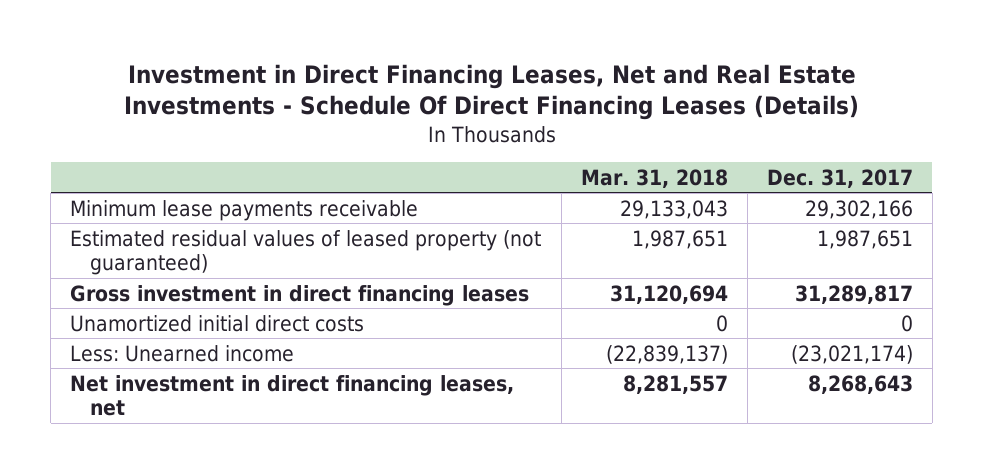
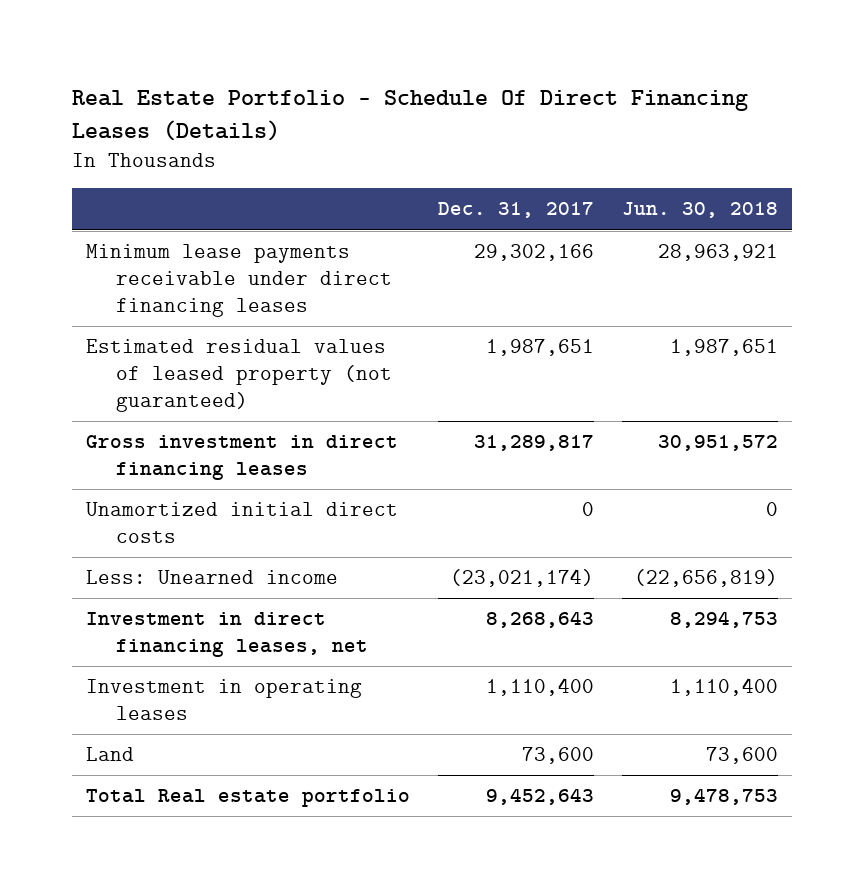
[123,63,859,121] Investment in Direct Financing Leases, Net and Real Estate Investments - Schedule Of Direct Financing Leases (Details) -> [71,89,748,141] Real Estate Portfolio - Schedule Of Direct Financing Leases (Details)
[580,168,728,188] Mar. 31, 2018 -> none
none -> [621,202,778,219] Jun. 30, 2018
[70,199,419,221] Minimum lease payments receivable -> [85,244,393,317] Minimum lease payments receivable under direct financing leases
[70,374,515,417] Net investment in direct financing leases, net -> [85,612,369,657] Investment in direct financing leases, net
none -> [85,679,362,720] Investment in operating leases
none -> [85,747,134,762] Land
none -> [85,789,410,808] Total Real estate portfolio

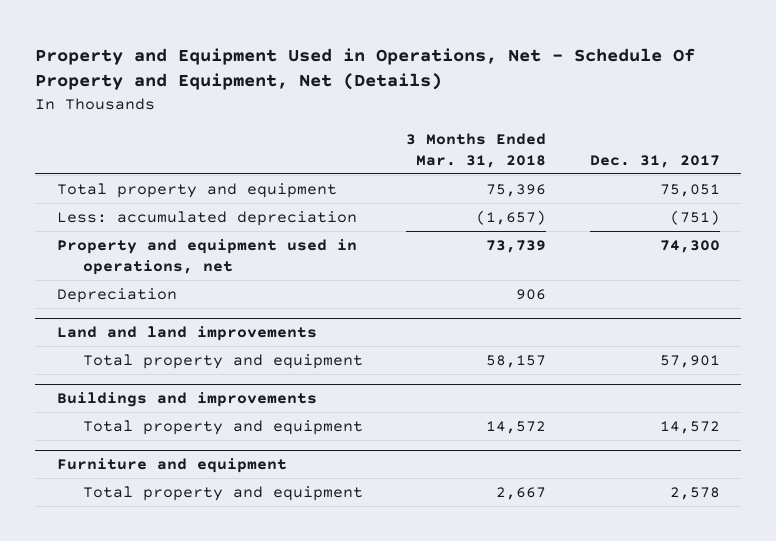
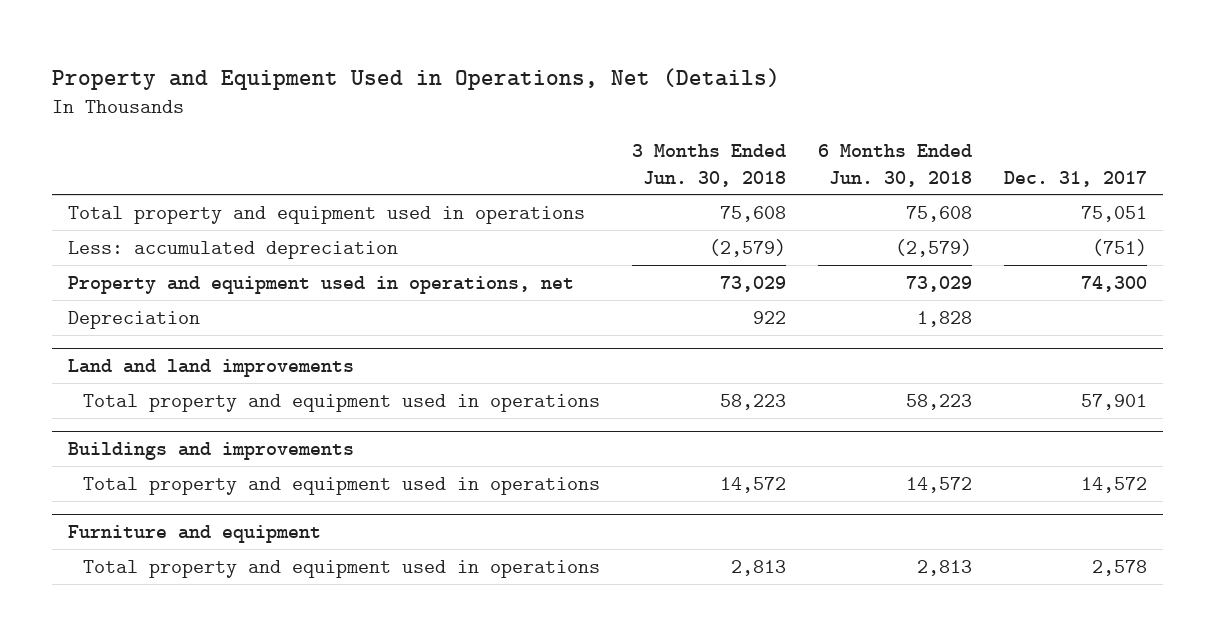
[34,47,695,91] Property and Equipment Used in Operations, Net - Schedule Of Property and Equipment, Net (Details) -> [52,67,781,90] Property and Equipment Used in Operations, Net (Details)
[406,132,547,168] 3 Months Ended Mar. 31, 2018 -> none
none -> [632,144,787,187] 3 Months Ended Jun. 30, 2018
none -> [818,144,973,187] 6 Months Ended Jun. 30, 2018
[56,182,337,198] Total property and equipment -> [68,205,586,224] Total property and equipment used in operations
[82,353,363,369] Total property and equipment -> [83,393,601,412] Total property and equipment used in operations
[82,419,363,435] Total property and equipment -> [83,476,601,495] Total property and equipment used in operations
[82,485,363,501] Total property and equipment -> [83,559,601,578] Total property and equipment used in operations

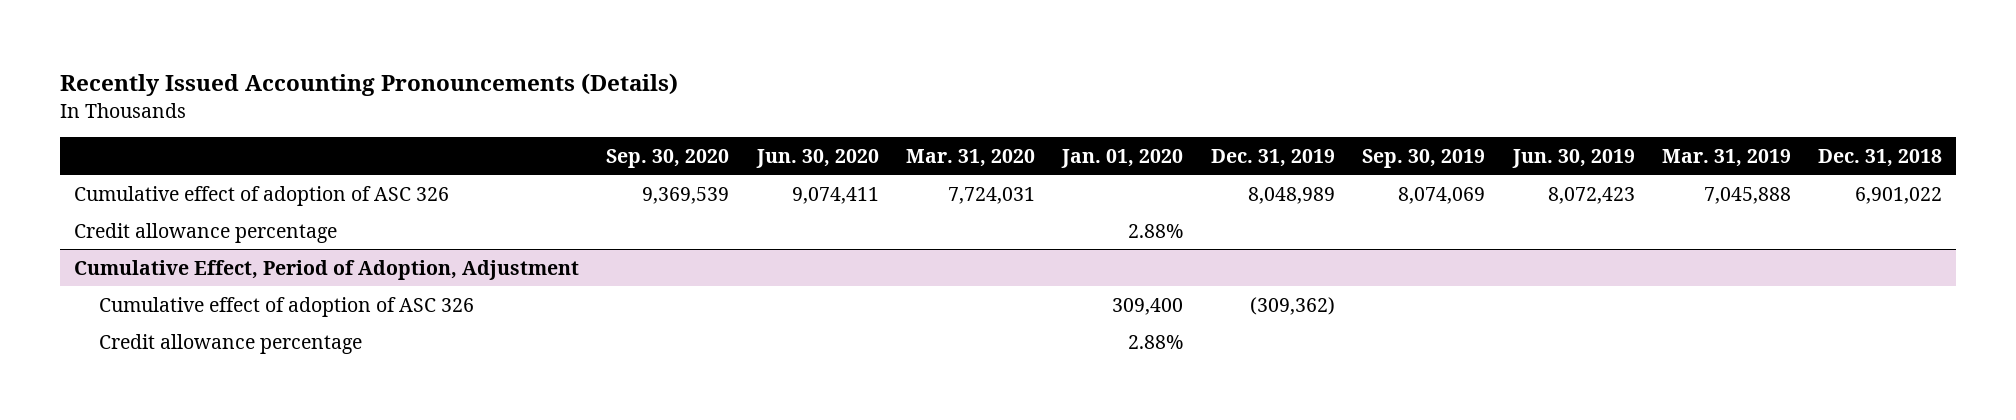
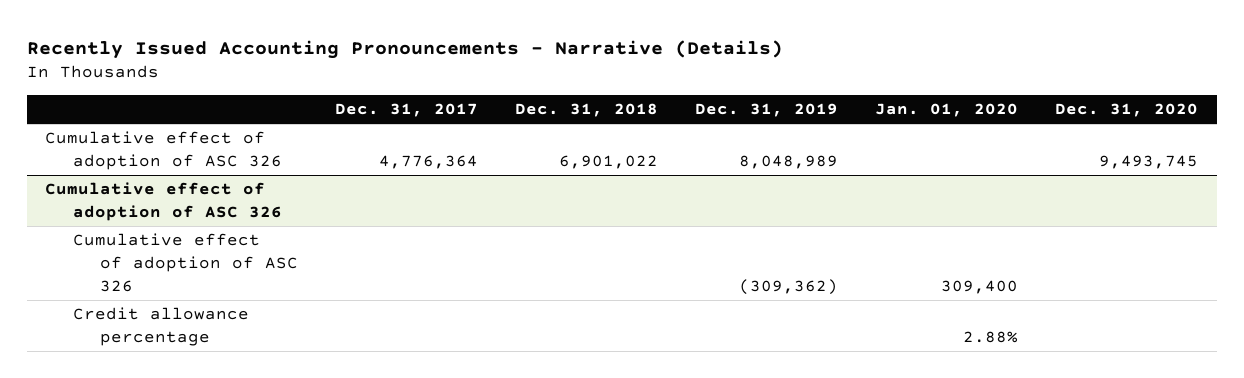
[60,72,679,96] Recently Issued Accounting Pronouncements (Details) -> [26,39,783,59] Recently Issued Accounting Pronouncements - Narrative (Details)
[606,148,730,168] Sep. 30, 2020 -> none
[755,148,879,168] Jun. 30, 2020 -> none
[906,148,1036,167] Mar. 31, 2020 -> none
[1362,148,1486,168] Sep. 30, 2019 -> none
[1511,148,1635,168] Jun. 30, 2019 -> none
[1661,148,1791,167] Mar. 31, 2019 -> none
none -> [335,103,479,118] Dec. 31, 2017
none -> [1055,103,1199,118] Dec. 31, 2020
[73,222,337,243] Credit allowance percentage -> none
[73,259,579,280] Cumulative Effect, Period of Adoption, Adjustment -> [45,182,282,221] Cumulative effect of adoption of ASC 326

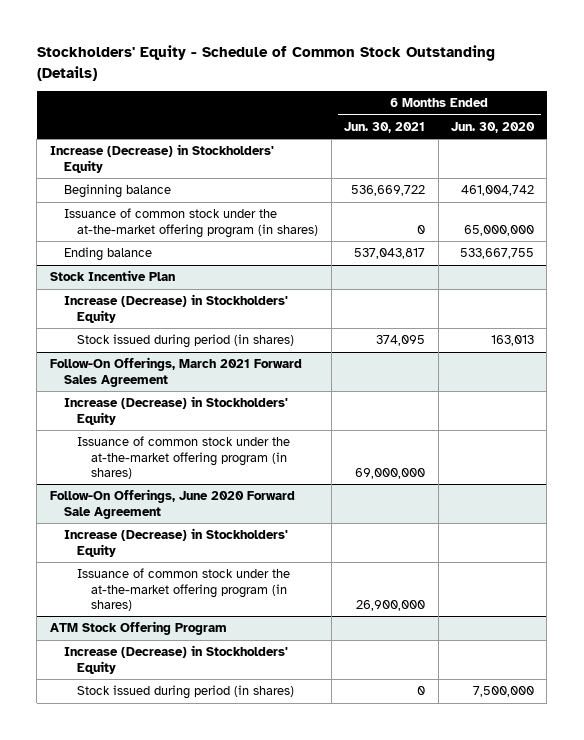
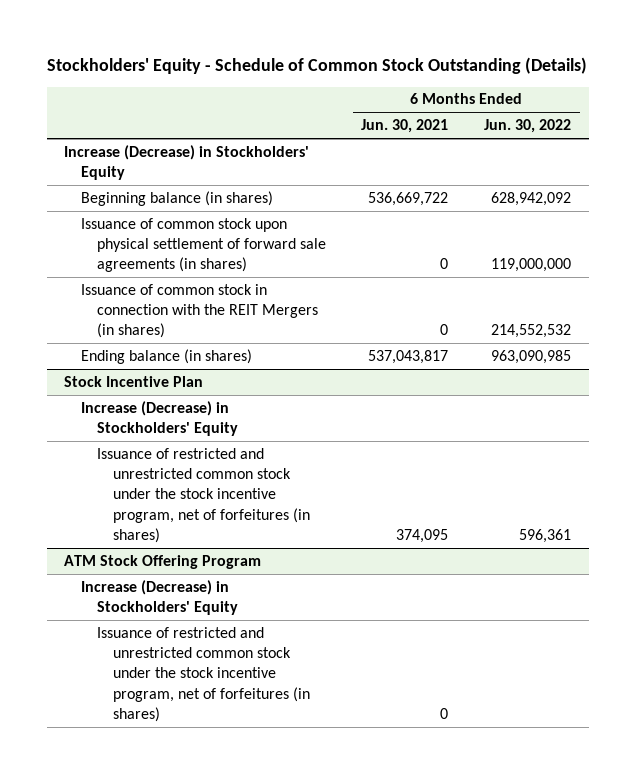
[451,121,536,133] Jun. 30, 2020 -> none
none -> [483,119,571,134] Jun. 30, 2022
[63,184,171,199] Beginning balance -> [80,190,273,206] Beginning balance (in shares)
[63,208,319,238] Issuance of common stock under the at-the-market offering program (in shares) -> [80,217,326,273] Issuance of common stock upon physical settlement of forward sale agreements (in shares)
none -> [80,283,318,339] Issuance of common stock in connection with the REIT Mergers (in shares)
[63,247,152,262] Ending balance -> [80,348,252,364] Ending balance (in shares)
[49,357,302,387] Follow-On Offerings, March 2021 Forward Sales Agreement -> none
[63,396,288,425] Increase (Decrease) in Stockholders' Equity -> none
[77,436,291,479] Issuance of common stock under the at-the-market offering program (in shares) -> none
[49,489,295,519] Follow-On Offerings, June 2020 Forward Sale Agreement -> none
[63,528,288,557] Increase (Decrease) in Stockholders' Equity -> none
[77,568,291,611] Issuance of common stock under the at-the-market offering program (in shares) -> none
[77,334,295,349] Stock issued during period (in shares) -> [96,447,311,543] Issuance of restricted and unrestricted common stock under the stock incentive program, net of forfeitures (in shares)
[77,685,295,700] Stock issued during period (in shares) -> [96,626,311,722] Issuance of restricted and unrestricted common stock under the stock incentive program, net of forfeitures (in shares)

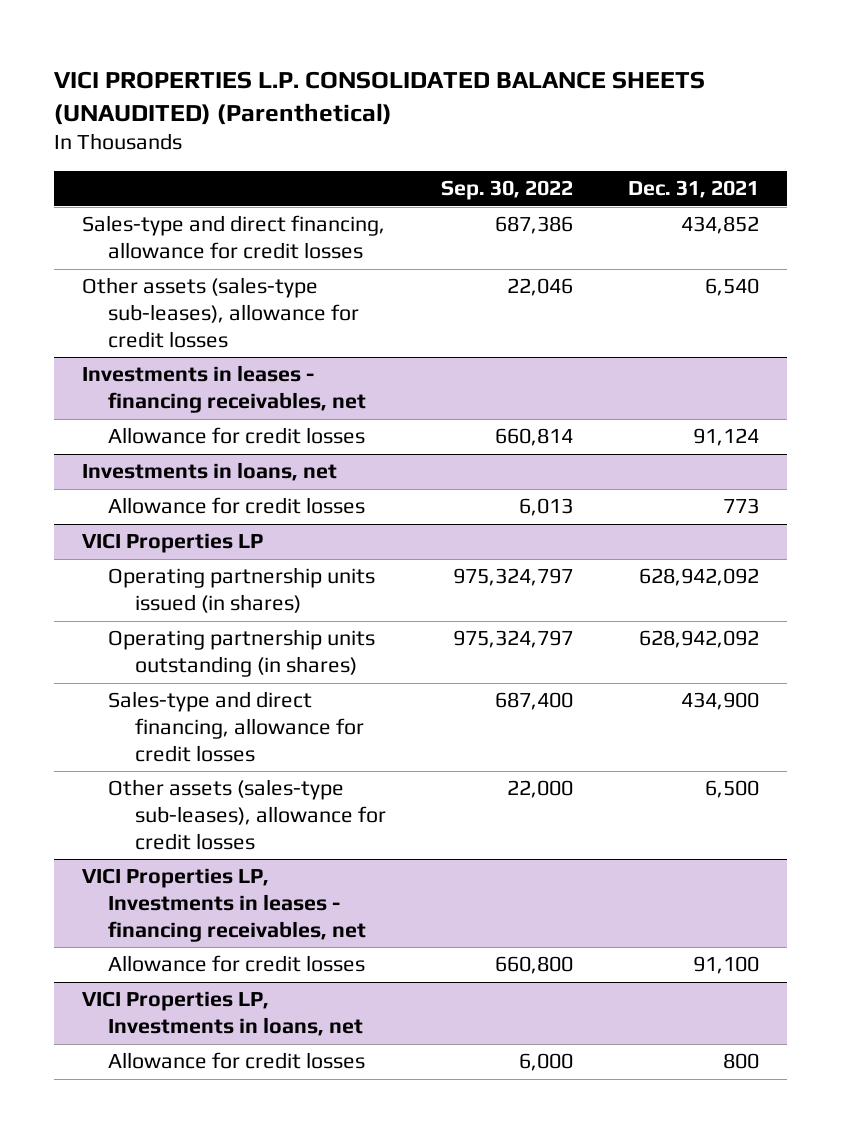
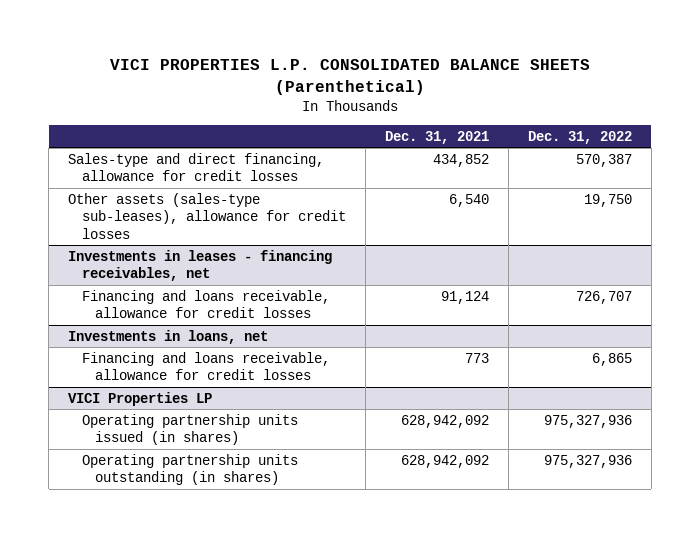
[54,70,706,125] VICI PROPERTIES L.P. CONSOLIDATED BALANCE SHEETS (UNAUDITED) (Parenthetical) -> [109,59,590,95] VICI PROPERTIES L.P. CONSOLIDATED BALANCE SHEETS (Parenthetical)
[440,180,573,201] Sep. 30, 2022 -> none
none -> [527,130,632,144] Dec. 31, 2022
[108,427,366,445] Allowance for credit losses -> [81,289,330,319] Financing and loans receivable, allowance for credit losses
[108,497,366,515] Allowance for credit losses -> [81,351,330,381] Financing and loans receivable, allowance for credit losses
[108,691,364,762] Sales-type and direct financing, allowance for credit losses -> none
[108,779,386,850] Other assets (sales-type sub-leases), allowance for credit losses -> none
[82,868,367,942] VICI Properties LP, Investments in leases - financing receivables, net -> none
[108,955,366,973] Allowance for credit losses -> none
[82,991,364,1037] VICI Properties LP, Investments in loans, net -> none
[108,1052,366,1070] Allowance for credit losses -> none

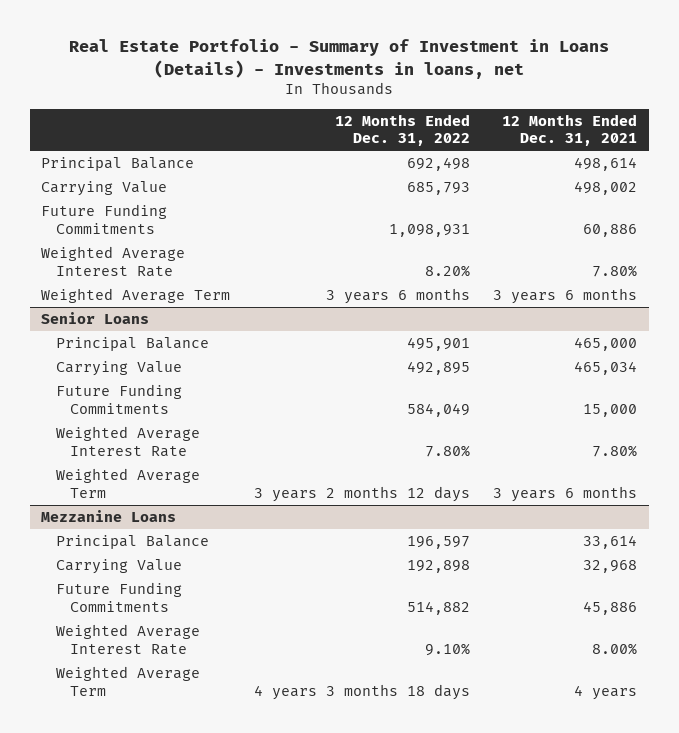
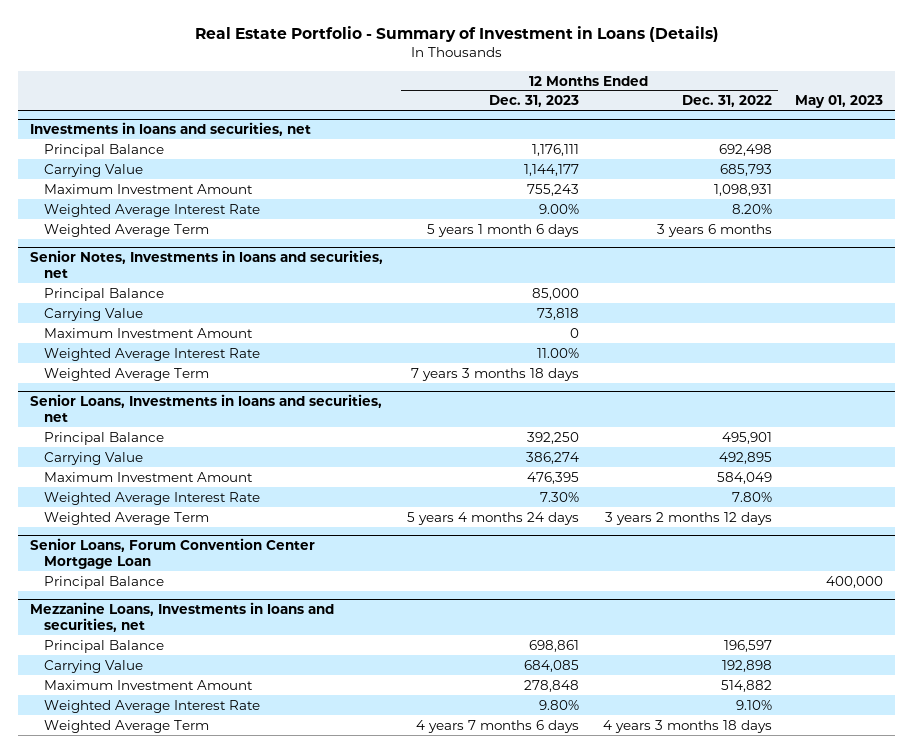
[69,39,610,79] Real Estate Portfolio - Summary of Investment in Loans (Details) - Investments in loans, net -> [194,26,719,43] Real Estate Portfolio - Summary of Investment in Loans (Details)
[502,113,638,147] 12 Months Ended Dec. 31, 2021 -> none
none -> [488,95,579,108] Dec. 31, 2023
none -> [795,95,884,109] May 01, 2023
none -> [29,121,311,136] Investments in loans and securities, net
[41,204,168,234] Future Funding Commitments -> [44,183,254,194] Maximum Investment Amount
[41,312,150,325] Senior Loans -> none
none -> [29,249,383,279] Senior Notes, Investments in loans and securities, net
none -> [44,287,165,301] Principal Balance
none -> [44,307,144,321] Carrying Value
none -> [44,327,254,338] Maximum Investment Amount
none -> [44,347,261,361] Weighted Average Interest Rate
none -> [44,367,210,381] Weighted Average Term
none -> [29,393,382,423] Senior Loans, Investments in loans and securities, net
[55,384,182,414] Future Funding Commitments -> [44,471,254,482] Maximum Investment Amount
[41,510,177,523] Mezzanine Loans -> none
none -> [29,537,315,570] Senior Loans, Forum Convention Center Mortgage Loan
none -> [44,575,165,589] Principal Balance
none -> [29,601,334,633] Mezzanine Loans, Investments in loans and securities, net
[55,582,182,612] Future Funding Commitments -> [44,679,254,690] Maximum Investment Amount

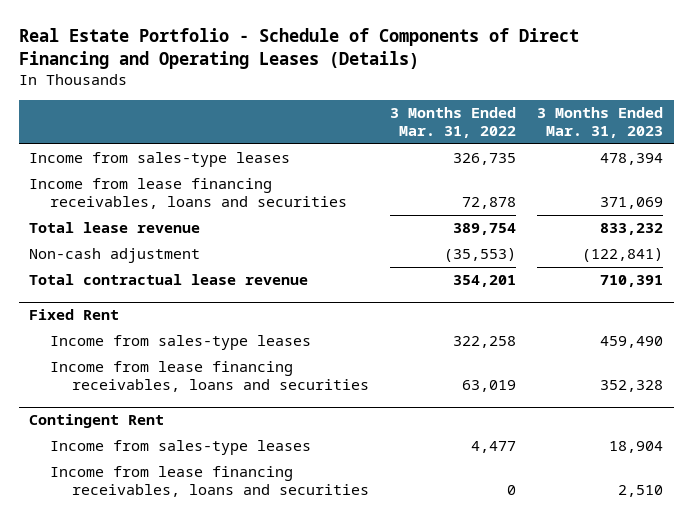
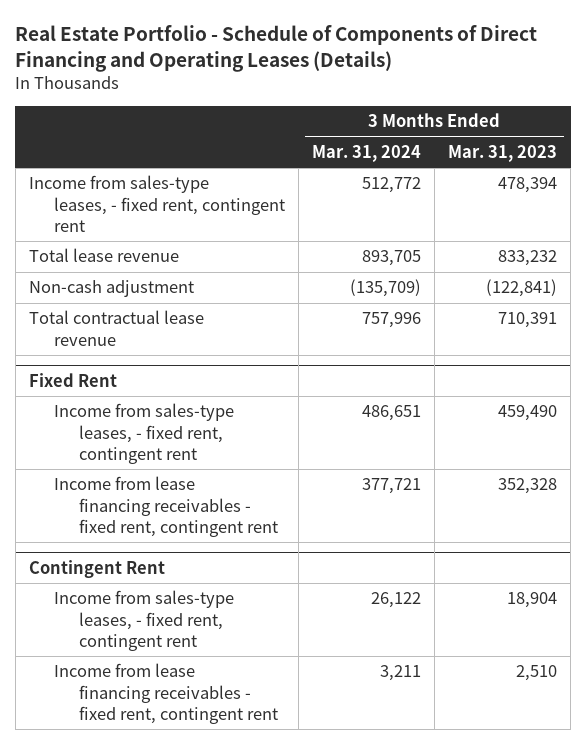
[389,106,516,138] 3 Months Ended Mar. 31, 2022 -> none
none -> [311,144,421,162] Mar. 31, 2024
[29,178,348,210] Income from lease financing receivables, loans and securities -> none
[29,152,291,168] Income from sales-type leases -> [28,175,285,233] Income from sales-type leases, - fixed rent, contingent rent
[50,335,312,351] Income from sales-type leases -> [53,403,234,465] Income from sales-type leases, - fixed rent, contingent rent
[50,361,369,393] Income from lease financing receivables, loans and securities -> [53,476,278,538] Income from lease financing receivables - fixed rent, contingent rent
[50,440,312,456] Income from sales-type leases -> [53,590,234,652] Income from sales-type leases, - fixed rent, contingent rent
[50,466,369,498] Income from lease financing receivables, loans and securities -> [53,663,278,725] Income from lease financing receivables - fixed rent, contingent rent

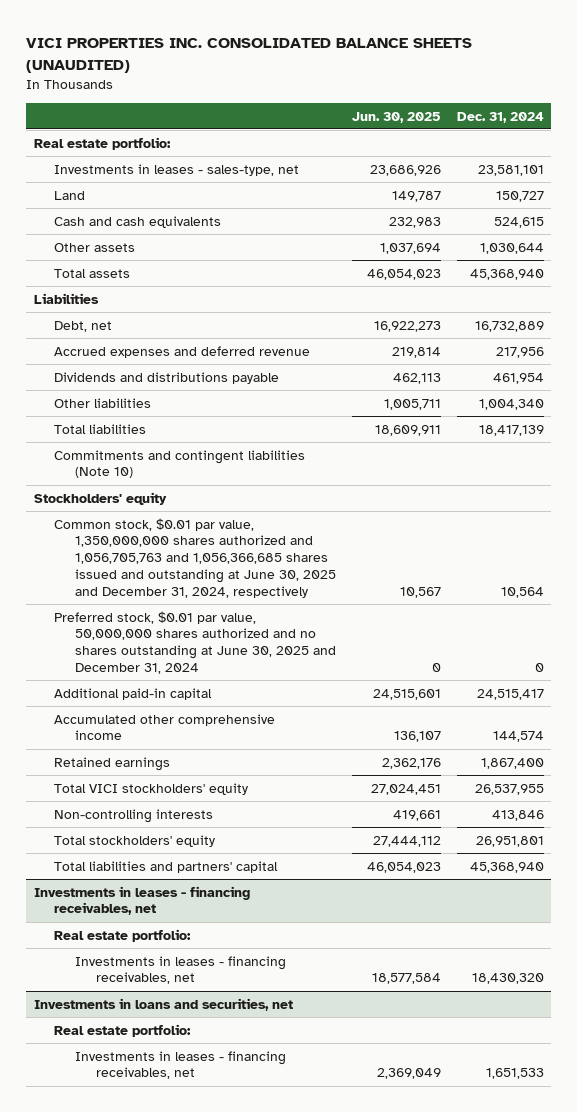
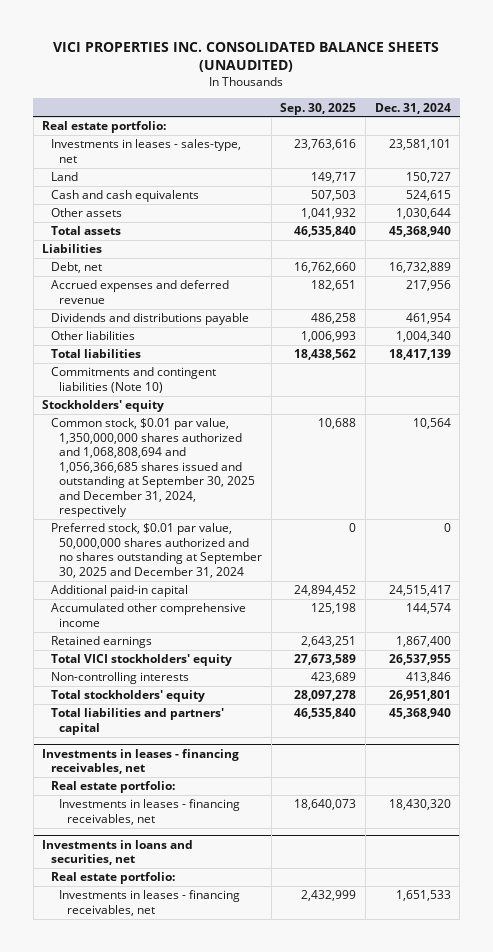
[351,111,441,123] Jun. 30, 2025 -> none
none -> [280,102,357,115] Sep. 30, 2025
[54,517,337,598] Common stock, $0.01 par value, 1,350,000,000 shares authorized and 1,056,705,763 and 1,056,366,685 shares issued and outstanding at June 30, 2025 and December 31, 2024, respectively -> [50,418,256,518] Common stock, $0.01 par value, 1,350,000,000 shares authorized and 1,068,808,694 and 1,056,366,685 shares issued and outstanding at September 30, 2025 and December 31, 2024, respectively
[54,610,337,674] Preferred stock, $0.01 par value, 50,000,000 shares authorized and no shares outstanding at June 30, 2025 and December 31, 2024 -> [50,523,263,578] Preferred stock, $0.01 par value, 50,000,000 shares authorized and no shares outstanding at September 30, 2025 and December 31, 2024

